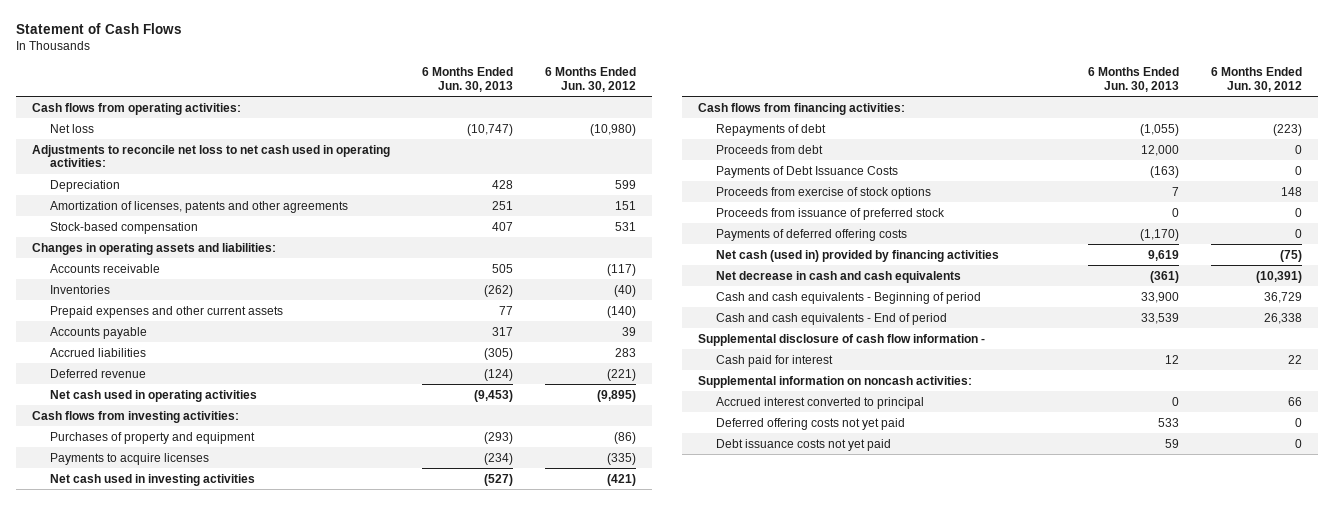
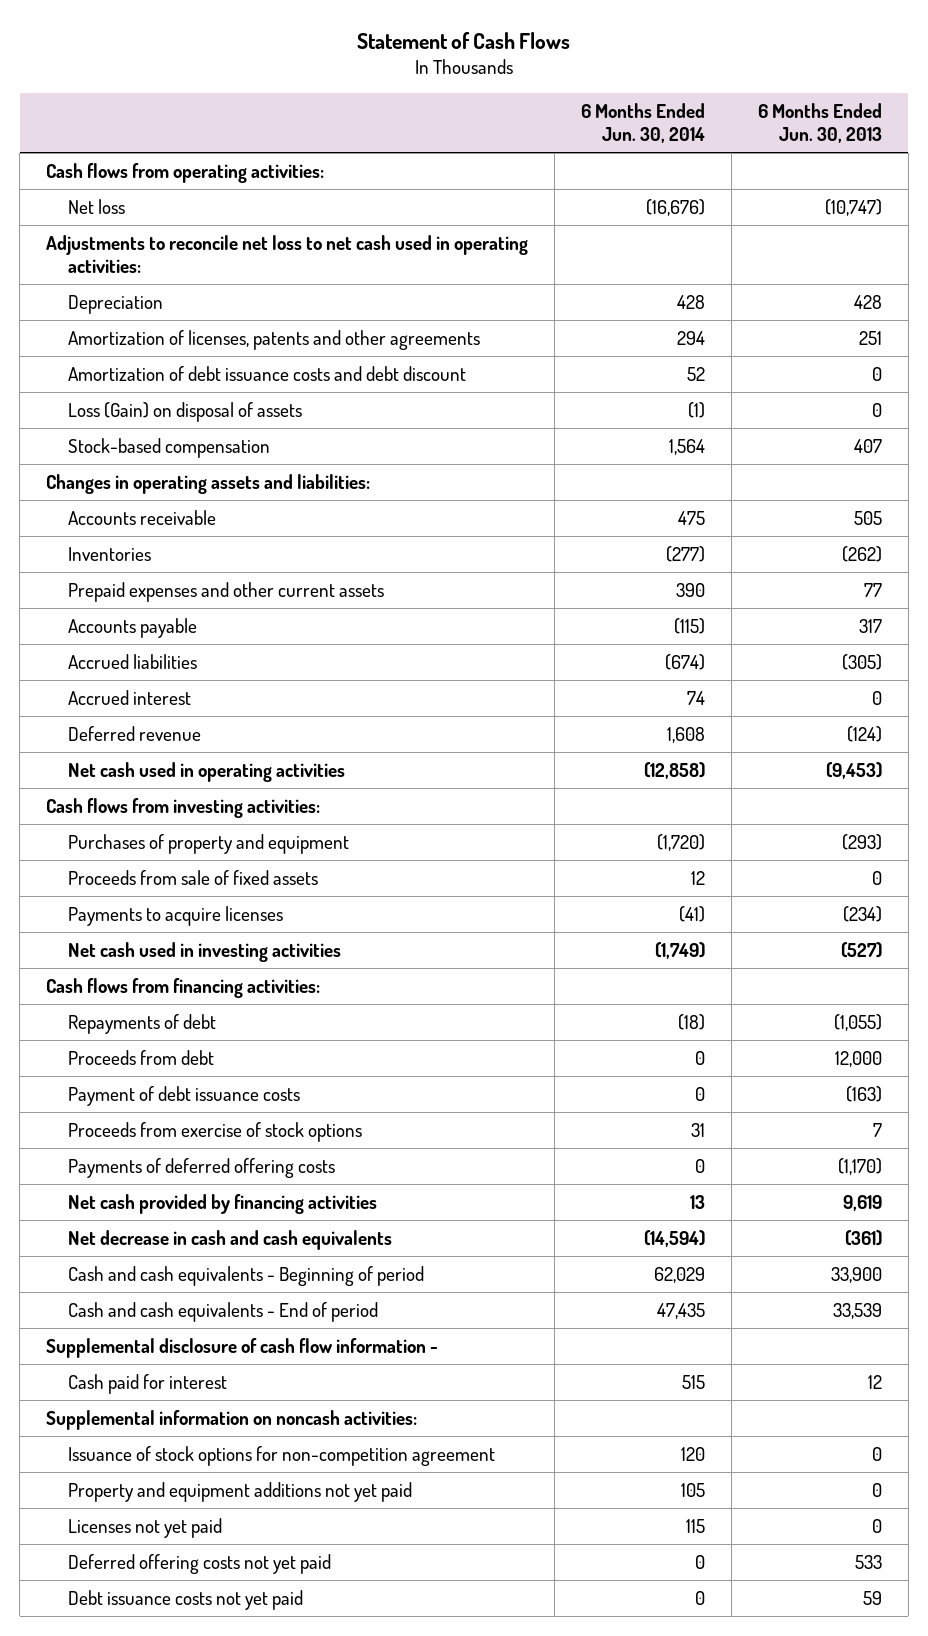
[545,67,637,92] 6 Months Ended Jun. 30, 2012 -> none
none -> [580,103,705,144] 6 Months Ended Jun. 30, 2014
none -> [67,365,466,381] Amortization of debt issuance costs and debt discount
none -> [67,401,302,422] Loss (Gain) on disposal of assets
none -> [67,689,191,705] Accrued interest
none -> [67,869,318,885] Proceeds from sale of fixed assets
[715,165,898,178] Payments of Debt Issuance Costs -> [67,1085,300,1106] Payment of debt issuance costs
[715,207,945,220] Proceeds from issuance of preferred stock -> none
[715,249,999,262] Net cash (used in) provided by financing activities -> [67,1193,377,1214] Net cash provided by financing activities
[715,396,924,409] Accrued interest converted to principal -> none
none -> [67,1445,495,1466] Issuance of stock options for non-competition agreement
none -> [67,1481,412,1502] Property and equipment additions not yet paid
none -> [67,1517,222,1538] Licenses not yet paid

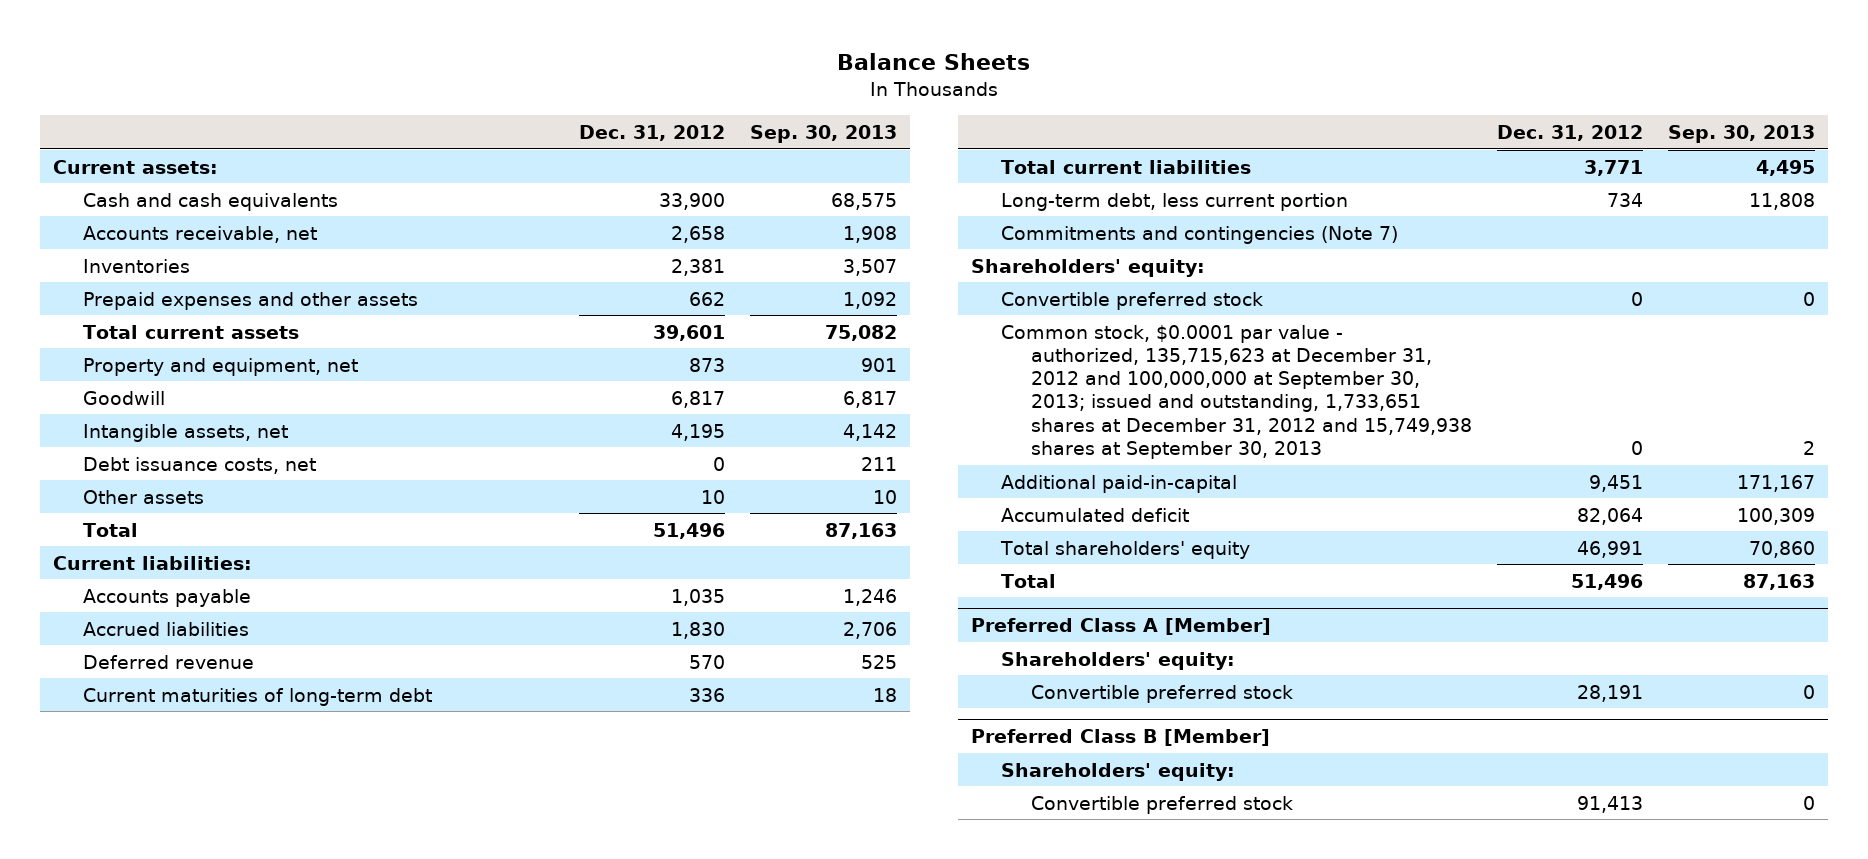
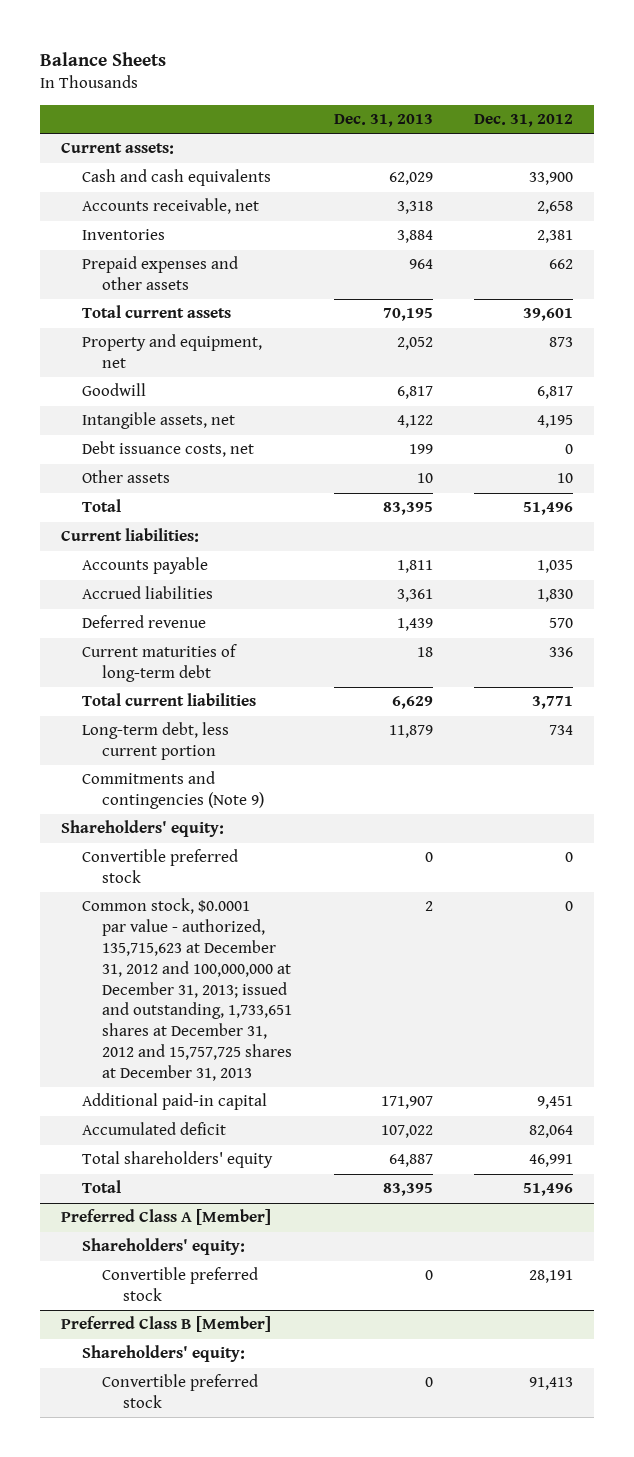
[750,125,898,144] Sep. 30, 2013 -> none
none -> [333,114,433,128] Dec. 31, 2013
[1000,225,1398,244] Commitments and contingencies (Note 7) -> [81,771,265,810] Commitments and contingencies (Note 9)
[1000,324,1472,459] Common stock, $0.0001 par value - authorized, 135,715,623 at December 31, 2012 and 100,000,000 at September 30, 2013; issued and outstanding, 1,733,651 shares at December 31, 2012 and 15,749,938 shares at September 30, 2013 -> [81,898,293,1081] Common stock, $0.0001 par value - authorized, 135,715,623 at December 31, 2012 and 100,000,000 at December 31, 2013; issued and outstanding, 1,733,651 shares at December 31, 2012 and 15,757,725 shares at December 31, 2013
[1000,474,1237,493] Additional paid-in-capital -> [81,1093,267,1111] Additional paid-in capital

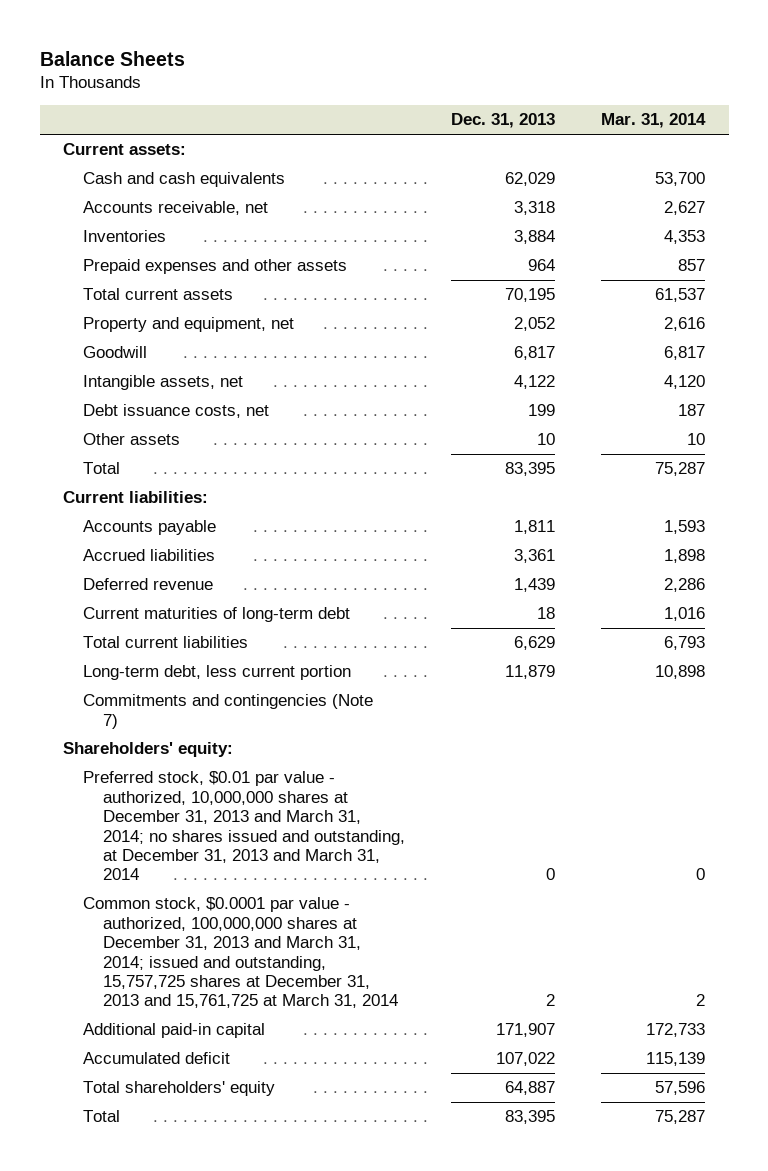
[474,114,574,128] Dec. 31, 2012 -> none
none -> [601,113,707,129] Mar. 31, 2014
[81,771,265,810] Commitments and contingencies (Note 9) -> [82,694,373,729] Commitments and contingencies (Note 7)
[81,849,238,884] Convertible preferred stock -> [82,771,405,881] Preferred stock, $0.01 par value - authorized, 10,000,000 shares at December 31, 2013 and March 31, 2014; no shares issued and outstanding, at December 31, 2013 and March 31, 2014
[81,898,293,1081] Common stock, $0.0001 par value - authorized, 135,715,623 at December 31, 2012 and 100,000,000 at December 31, 2013; issued and outstanding, 1,733,651 shares at December 31, 2012 and 15,757,725 shares at December 31, 2013 -> [82,897,398,1009] Common stock, $0.0001 par value - authorized, 100,000,000 shares at December 31, 2013 and March 31, 2014; issued and outstanding, 15,757,725 shares at December 31, 2013 and 15,761,725 at March 31, 2014
[61,1209,272,1226] Preferred Class A [Member] -> none
[81,1238,245,1256] Shareholders' equity: -> none
[102,1267,259,1302] Convertible preferred stock -> none
[61,1316,272,1333] Preferred Class B [Member] -> none
[81,1345,245,1363] Shareholders' equity: -> none
[102,1374,259,1409] Convertible preferred stock -> none

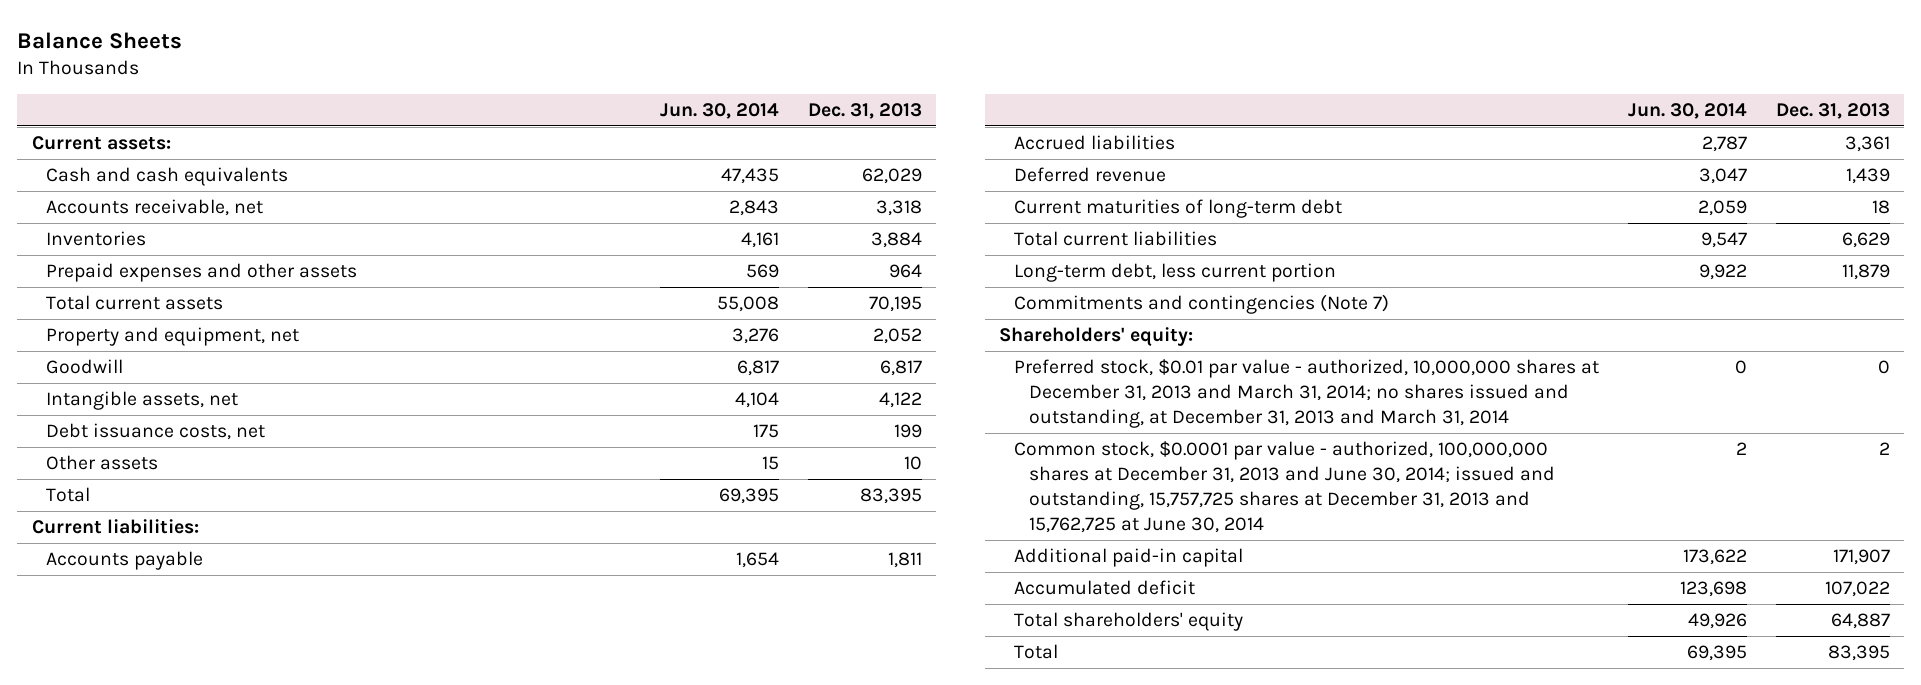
[601,113,707,129] Mar. 31, 2014 -> none
none -> [660,102,780,119] Jun. 30, 2014
[82,897,398,1009] Common stock, $0.0001 par value - authorized, 100,000,000 shares at December 31, 2013 and March 31, 2014; issued and outstanding, 15,757,725 shares at December 31, 2013 and 15,761,725 at March 31, 2014 -> [1014,441,1555,534] Common stock, $0.0001 par value - authorized, 100,000,000 shares at December 31, 2013 and June 30, 2014; issued and outstanding, 15,757,725 shares at December 31, 2013 and 15,762,725 at June 30, 2014

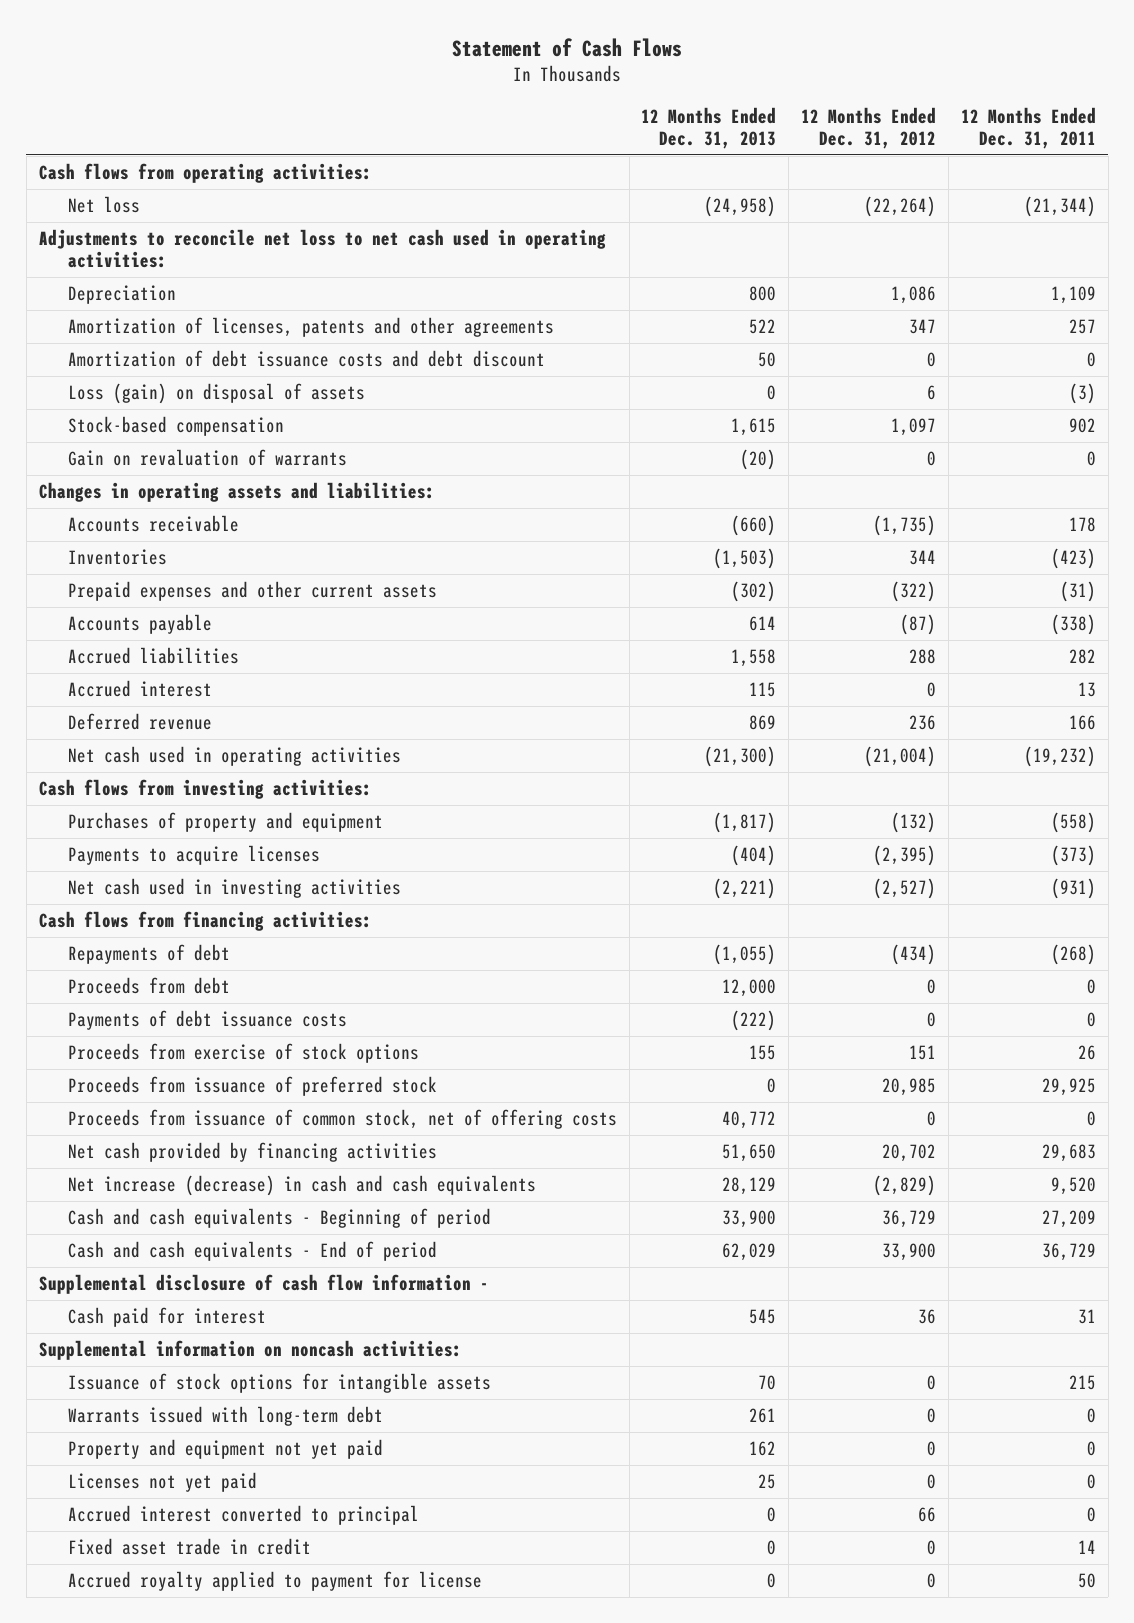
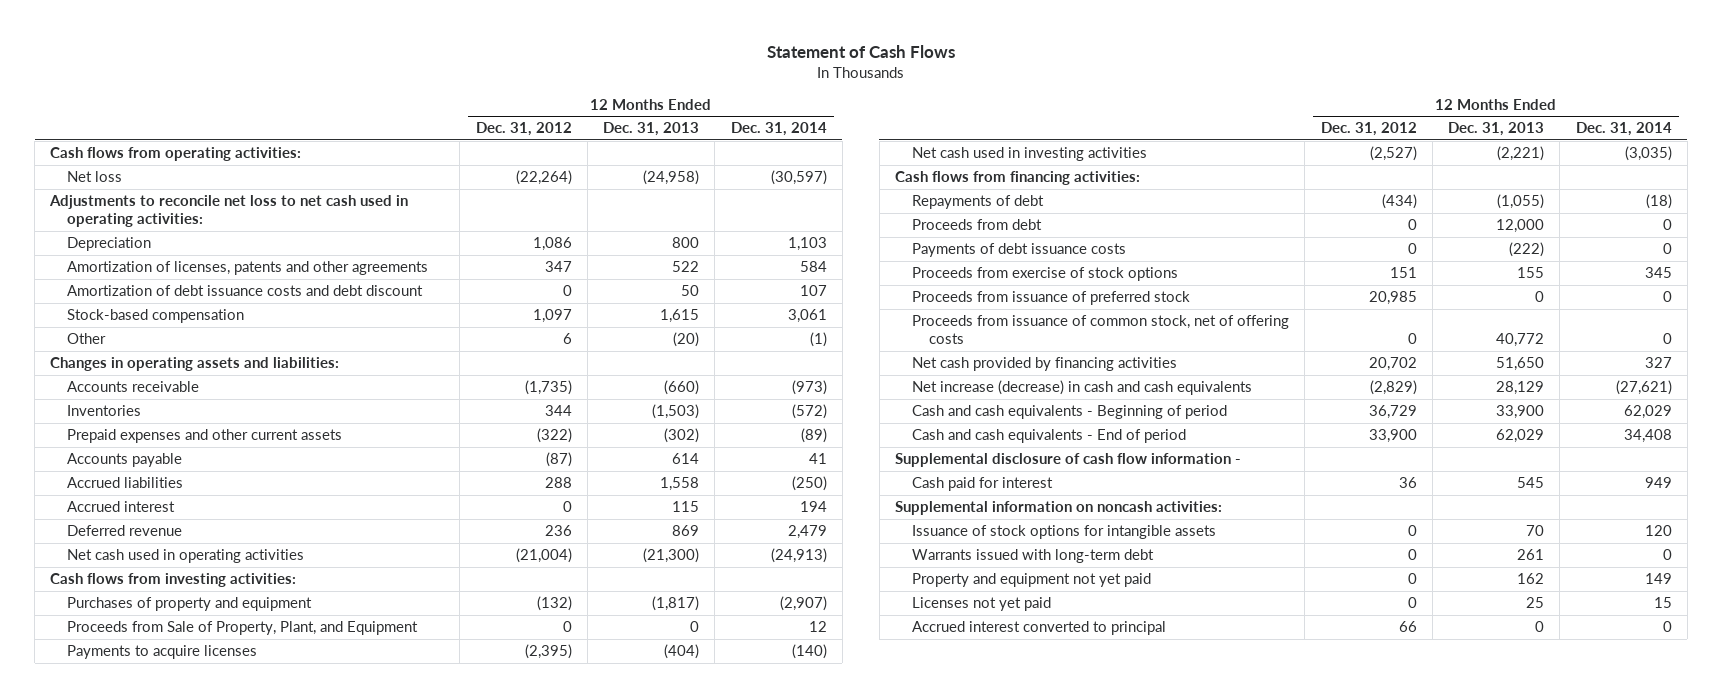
[960,107,1096,150] 12 Months Ended Dec. 31, 2011 -> none
none -> [730,122,827,137] Dec. 31, 2014
[67,383,365,405] Loss (gain) on disposal of assets -> none
[67,449,347,467] Gain on revaluation of warrants -> none
none -> [67,333,107,345] Other
none -> [67,621,419,636] Proceeds from Sale of Property, Plant, and Equipment
[67,1538,311,1556] Fixed asset trade in credit -> none
[67,1571,482,1592] Accrued royalty applied to payment for license -> none

